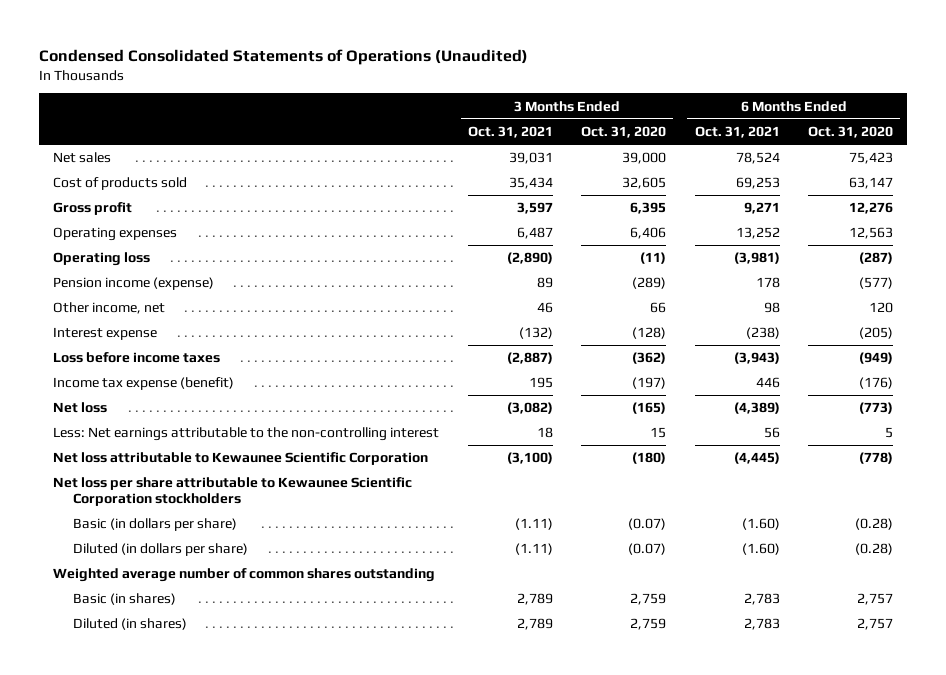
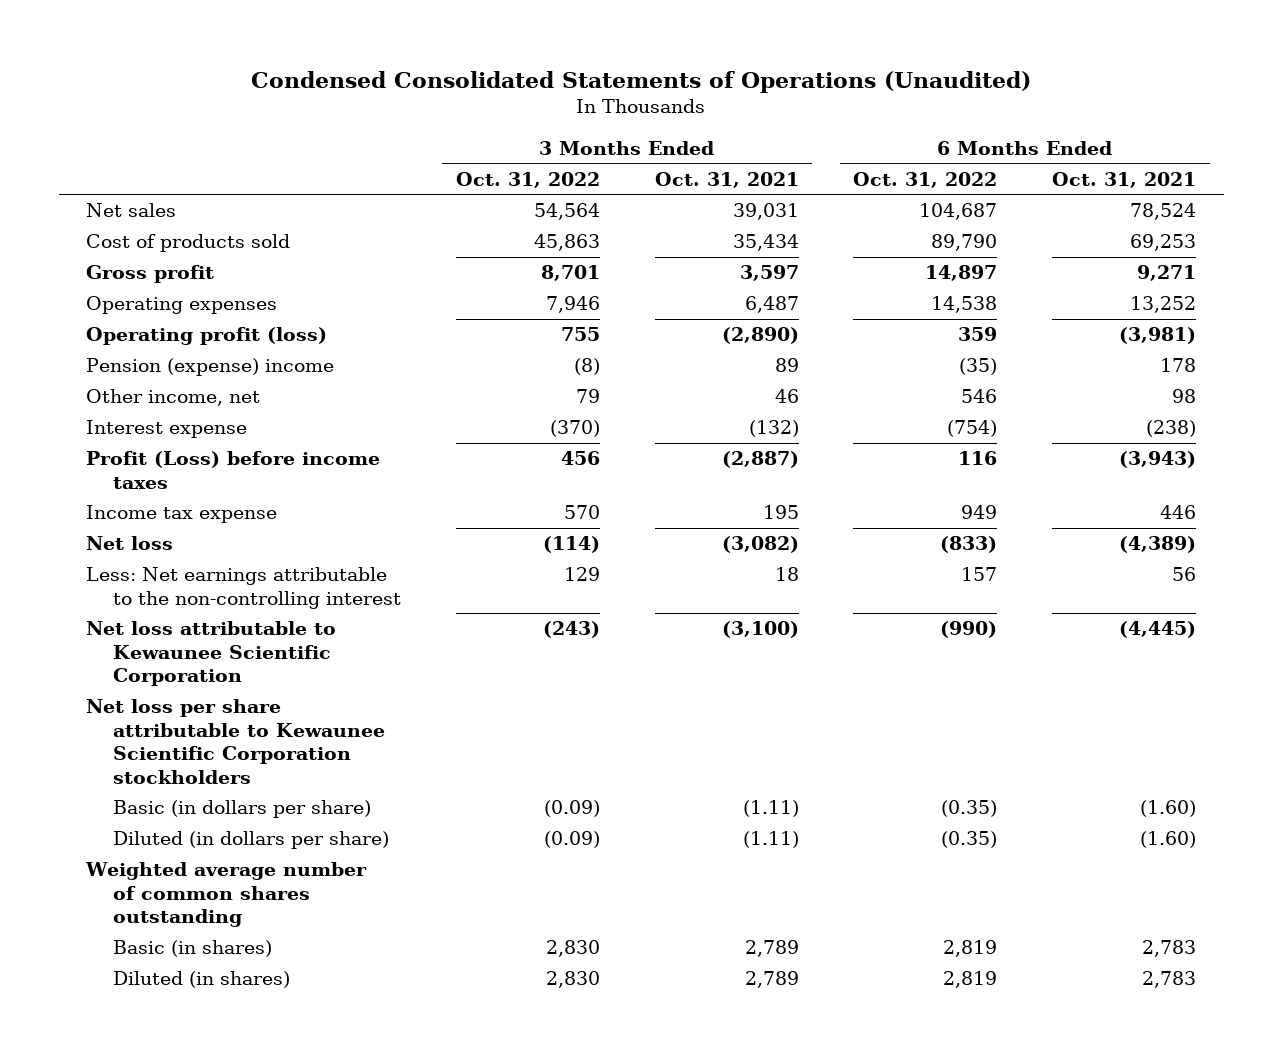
[581,125,667,138] Oct. 31, 2020 -> none
[807,125,893,138] Oct. 31, 2020 -> none
none -> [455,171,600,188] Oct. 31, 2022
none -> [853,171,998,188] Oct. 31, 2022
[53,252,151,267] Operating loss -> [86,327,328,346] Operating profit (loss)
[53,277,215,291] Pension income (expense) -> [86,358,335,377] Pension (expense) income
[53,352,221,364] Loss before income taxes -> [86,451,381,489] Profit (Loss) before income taxes
[53,377,235,391] Income tax expense (benefit) -> [86,505,278,524] Income tax expense

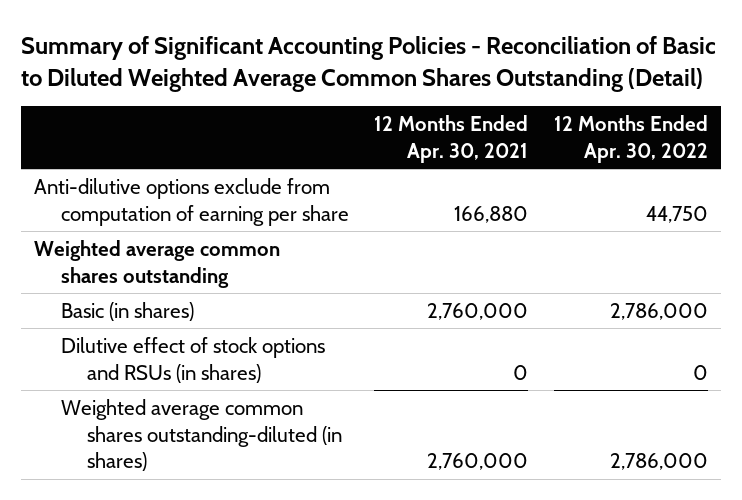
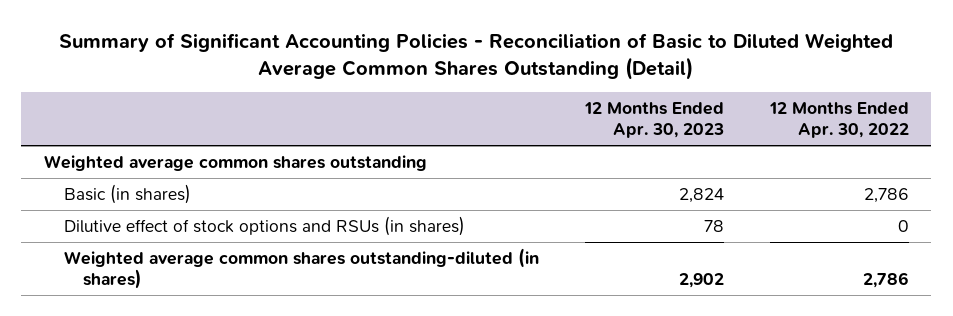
[374,115,529,164] 12 Months Ended Apr. 30, 2021 -> none
none -> [583,101,724,139] 12 Months Ended Apr. 30, 2023
[34,177,349,226] Anti-dilutive options exclude from computation of earning per share -> none
[610,302,709,320] 2,786,000 -> [863,187,909,203] 2,786
[610,453,709,471] 2,786,000 -> [862,272,909,289] 2,786

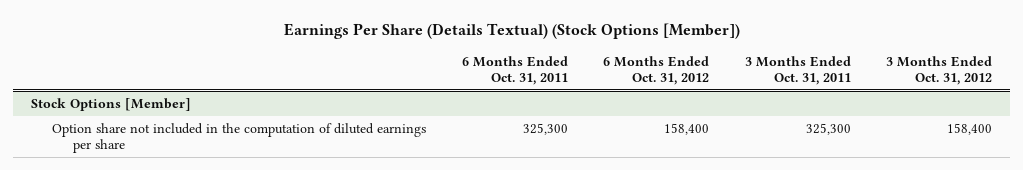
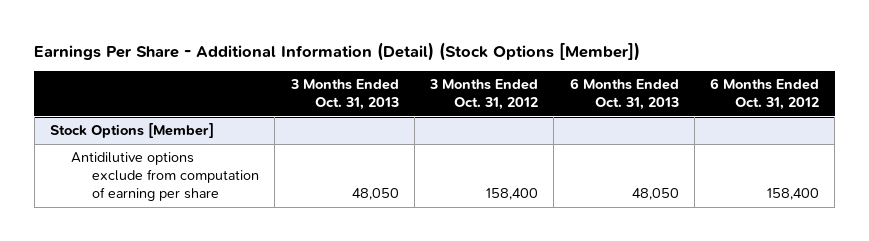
[283,22,740,39] Earnings Per Share (Details Textual) (Stock Options [Member]) -> [34,41,641,61] Earnings Per Share - Additional Information (Detail) (Stock Options [Member])
[461,55,568,85] 6 Months Ended Oct. 31, 2011 -> none
[744,55,851,85] 3 Months Ended Oct. 31, 2011 -> none
none -> [289,79,399,111] 3 Months Ended Oct. 31, 2013
none -> [569,78,679,111] 6 Months Ended Oct. 31, 2013
[52,122,427,154] Option share not included in the computation of diluted earnings per share -> [70,152,260,202] Antidilutive options exclude from computation of earning per share

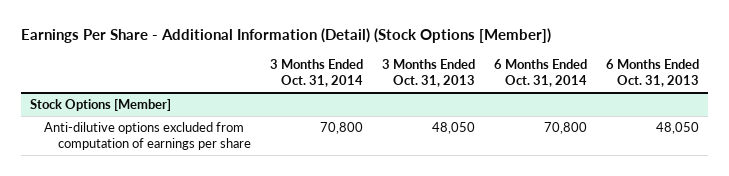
[429,79,539,111] 3 Months Ended Oct. 31, 2012 -> none
[709,78,819,111] 6 Months Ended Oct. 31, 2012 -> none
none -> [270,59,364,88] 3 Months Ended Oct. 31, 2014
none -> [493,59,587,88] 6 Months Ended Oct. 31, 2014
[70,152,260,202] Antidilutive options exclude from computation of earning per share -> [44,122,252,151] Anti-dilutive options excluded from computation of earnings per share

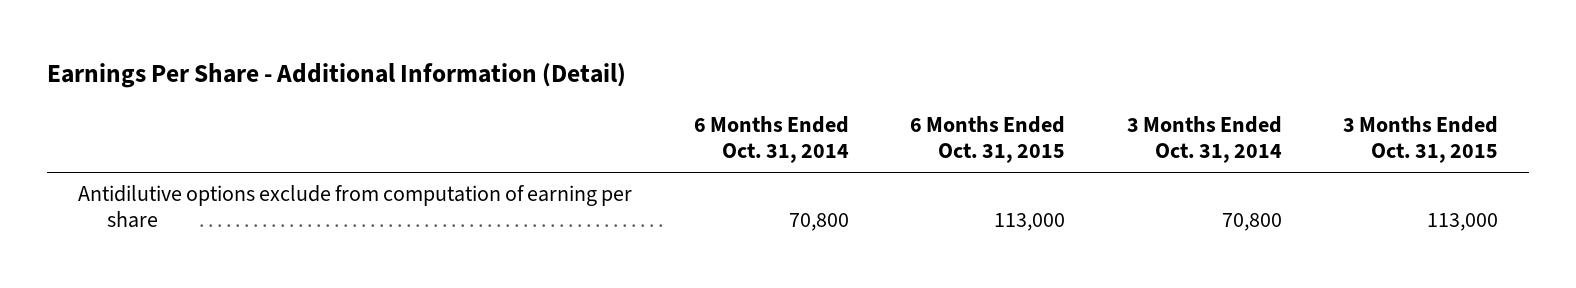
[20,28,551,44] Earnings Per Share - Additional Information (Detail) (Stock Options [Member]) -> [47,62,627,88] Earnings Per Share - Additional Information (Detail)
[382,59,476,88] 3 Months Ended Oct. 31, 2013 -> none
[605,59,699,88] 6 Months Ended Oct. 31, 2013 -> none
none -> [910,116,1066,164] 6 Months Ended Oct. 31, 2015
none -> [1343,116,1499,164] 3 Months Ended Oct. 31, 2015
[30,99,172,112] Stock Options [Member] -> none
[44,122,252,151] Anti-dilutive options excluded from computation of earnings per share -> [78,185,633,229] Antidilutive options exclude from computation of earning per share

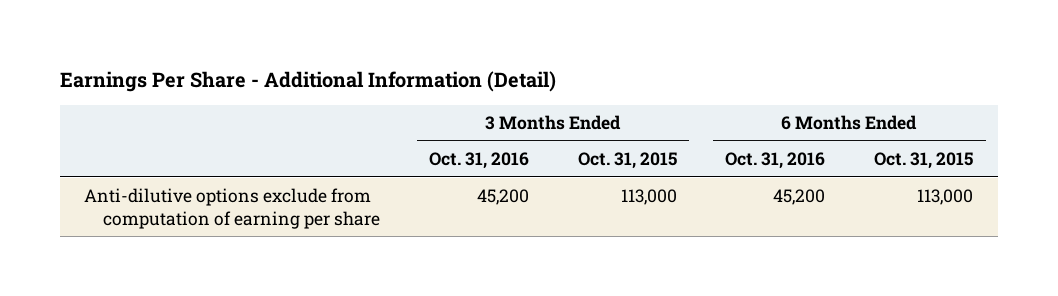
[693,116,849,164] 6 Months Ended Oct. 31, 2014 -> none
[1126,116,1282,164] 3 Months Ended Oct. 31, 2014 -> none
none -> [428,152,529,170] Oct. 31, 2016
none -> [725,152,826,170] Oct. 31, 2016
[78,185,633,229] Antidilutive options exclude from computation of earning per share -> [84,188,381,229] Anti-dilutive options exclude from computation of earning per share

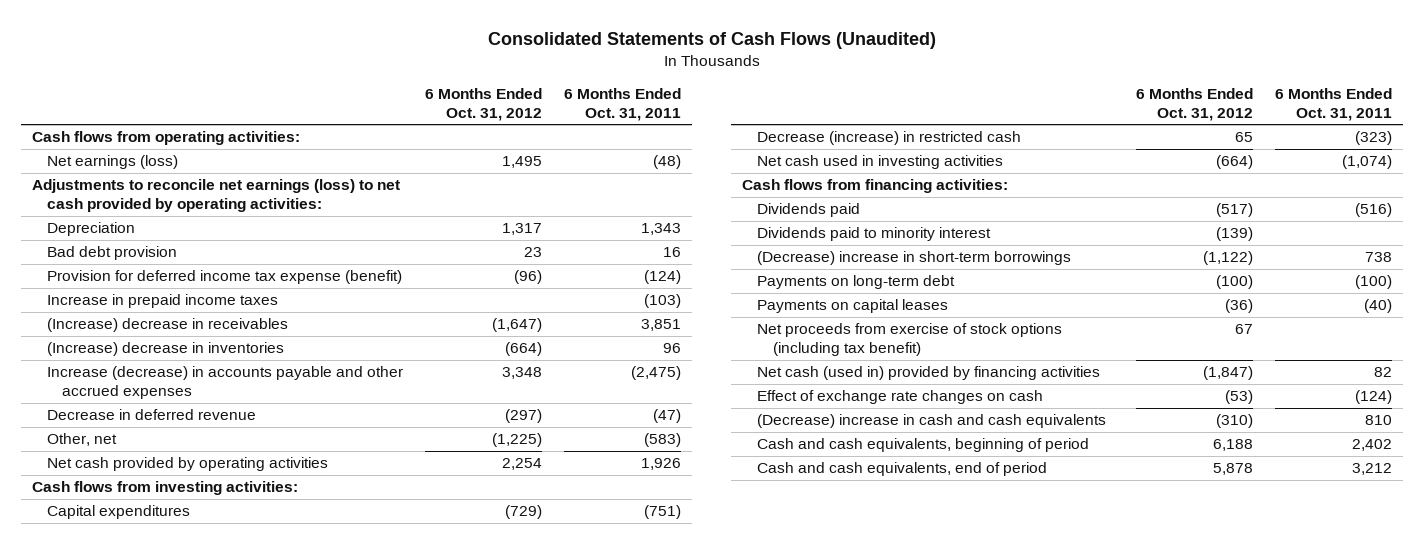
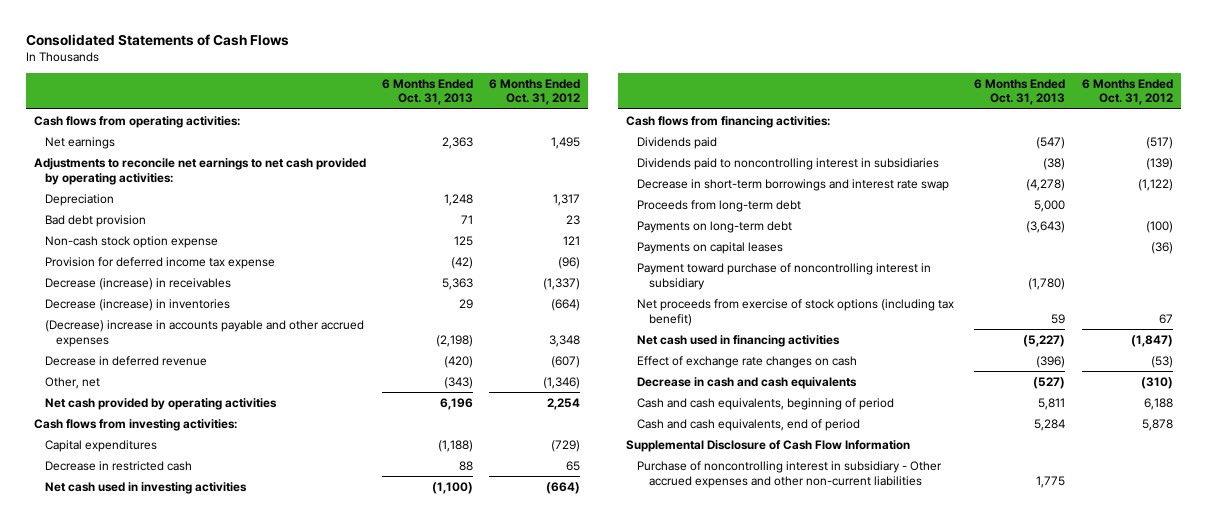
[487,31,936,49] Consolidated Statements of Cash Flows (Unaudited) -> [25,33,289,46] Consolidated Statements of Cash Flows
[564,88,682,121] 6 Months Ended Oct. 31, 2011 -> none
none -> [382,78,474,106] 6 Months Ended Oct. 31, 2013
[46,155,178,170] Net earnings (loss) -> [45,136,116,149] Net earnings
[31,179,400,212] Adjustments to reconcile net earnings (loss) to net cash provided by operating activities: -> [34,157,367,185] Adjustments to reconcile net earnings to net cash provided by operating activities:
[46,294,278,309] Increase in prepaid income taxes -> none
none -> [45,235,219,248] Non-cash stock option expense
[46,270,402,285] Provision for deferred income tax expense (benefit) -> [45,256,276,269] Provision for deferred income tax expense
[46,318,288,333] (Increase) decrease in receivables -> [45,277,232,290] Decrease (increase) in receivables
[492,318,543,333] (1,647) -> [543,277,581,290] (1,337)
[46,342,284,357] (Increase) decrease in inventories -> [45,298,231,311] Decrease (increase) in inventories
[46,366,403,399] Increase (decrease) in accounts payable and other accrued expenses -> [45,319,365,347] (Decrease) increase in accounts payable and other accrued expenses
[505,409,543,424] (297) -> [551,355,581,368] (607)
[492,433,543,448] (1,225) -> [543,376,581,389] (1,346)
[757,131,1022,146] Decrease (increase) in restricted cash -> [45,460,193,471] Decrease in restricted cash
[757,227,992,242] Dividends paid to minority interest -> [637,157,940,170] Dividends paid to noncontrolling interest in subsidiaries
[757,251,1072,266] (Decrease) increase in short-term borrowings -> [637,178,950,191] Decrease in short-term borrowings and interest rate swap
none -> [637,199,802,212] Proceeds from long-term debt
none -> [637,262,932,290] Payment toward purchase of noncontrolling interest in subsidiary
[757,366,1101,381] Net cash (used in) provided by financing activities -> [637,334,841,347] Net cash used in financing activities
[757,414,1107,429] (Decrease) increase in cash and cash equivalents -> [637,376,858,389] Decrease in cash and cash equivalents
none -> [626,439,911,452] Supplemental Disclosure of Cash Flow Information
none -> [637,460,943,488] Purchase of noncontrolling interest in subsidiary - Other accrued expenses and other non-current liabilities

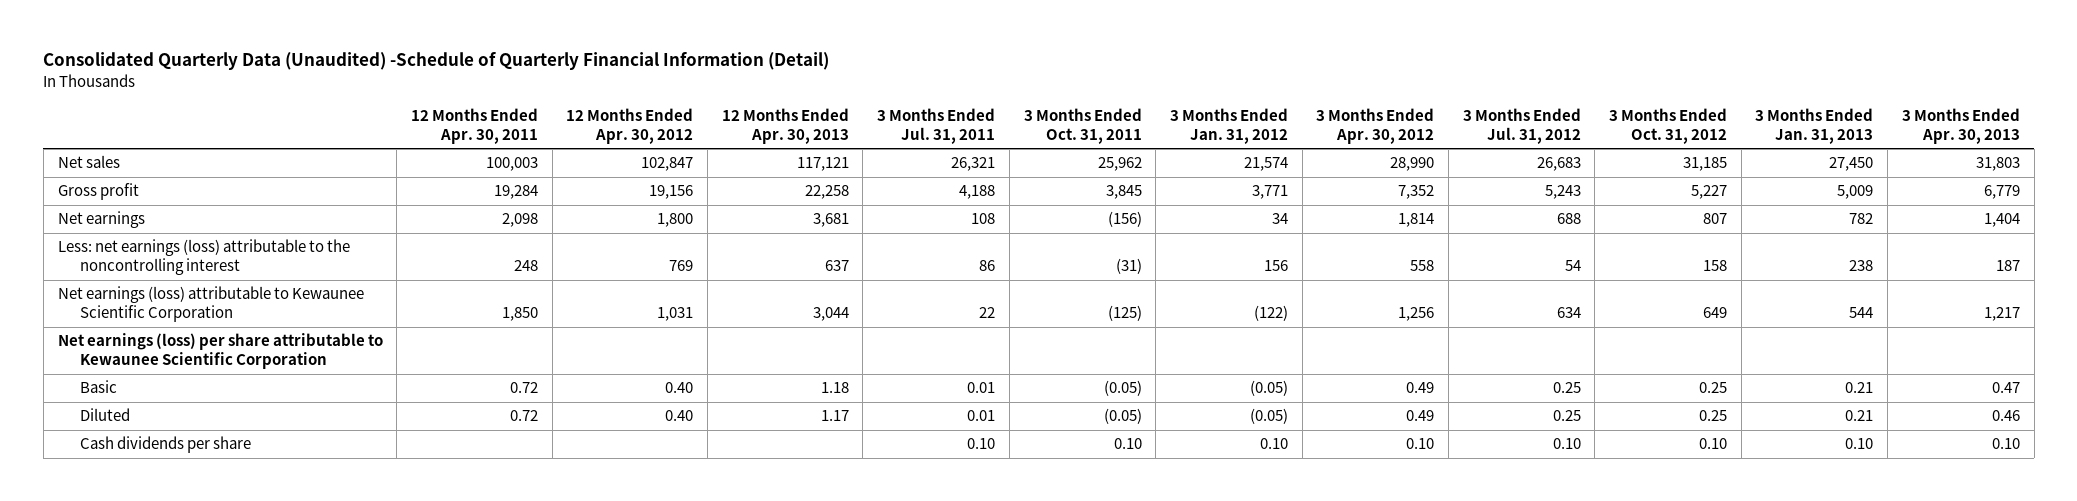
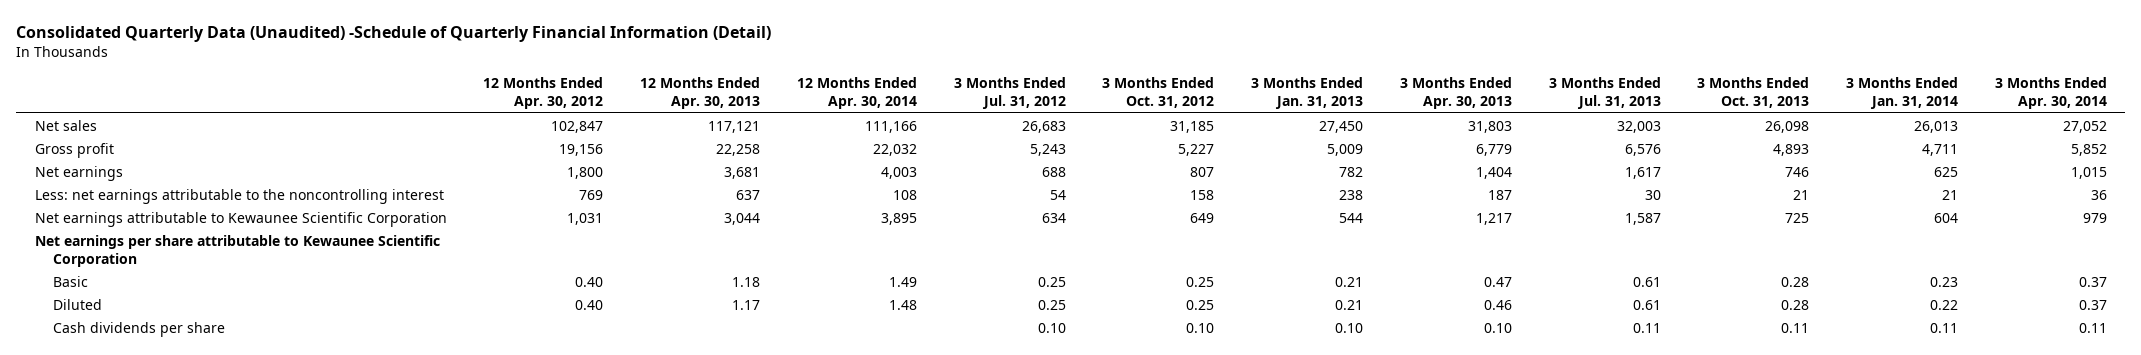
[410,107,538,144] 12 Months Ended Apr. 30, 2011 -> none
[877,107,996,144] 3 Months Ended Jul. 31, 2011 -> none
[1023,107,1142,144] 3 Months Ended Oct. 31, 2011 -> none
[1169,107,1288,144] 3 Months Ended Jan. 31, 2012 -> none
[1316,107,1435,144] 3 Months Ended Apr. 30, 2012 -> none
none -> [796,76,917,110] 12 Months Ended Apr. 30, 2014
none -> [1548,76,1661,110] 3 Months Ended Jul. 31, 2013
none -> [1697,76,1810,109] 3 Months Ended Oct. 31, 2013
none -> [1846,76,1959,110] 3 Months Ended Jan. 31, 2014
none -> [1994,76,2107,110] 3 Months Ended Apr. 30, 2014
[57,239,350,276] Less: net earnings (loss) attributable to the noncontrolling interest -> [34,188,444,204] Less: net earnings attributable to the noncontrolling interest
[57,286,364,323] Net earnings (loss) attributable to Kewaunee Scientific Corporation -> [34,211,447,227] Net earnings attributable to Kewaunee Scientific Corporation
[57,333,383,370] Net earnings (loss) per share attributable to Kewaunee Scientific Corporation -> [34,234,440,267] Net earnings per share attributable to Kewaunee Scientific Corporation

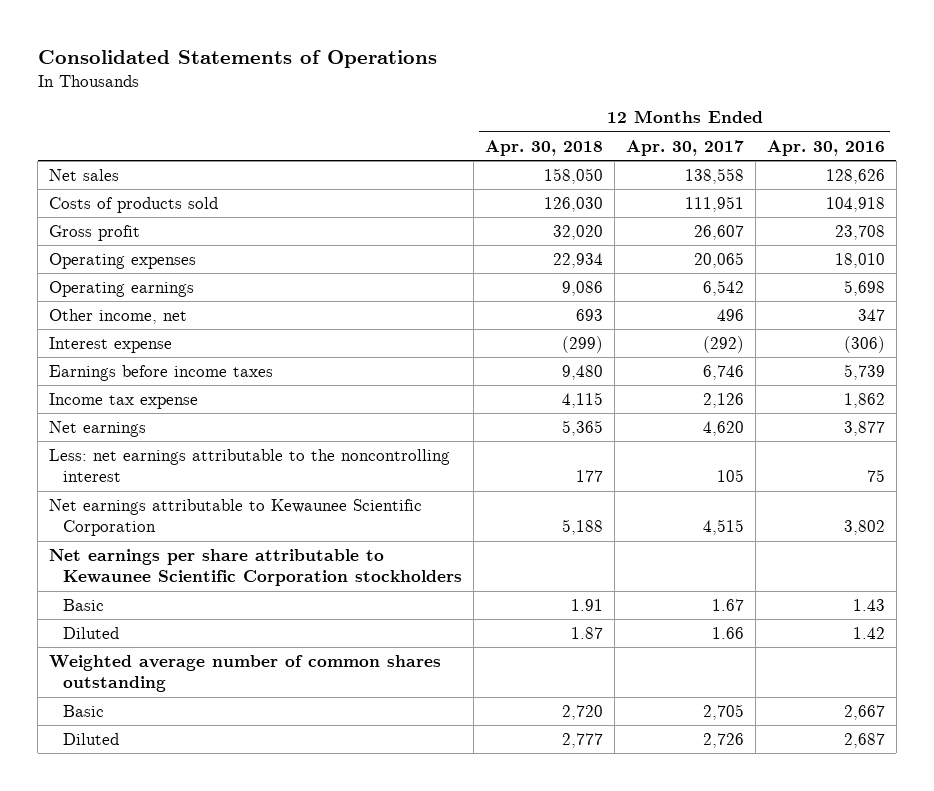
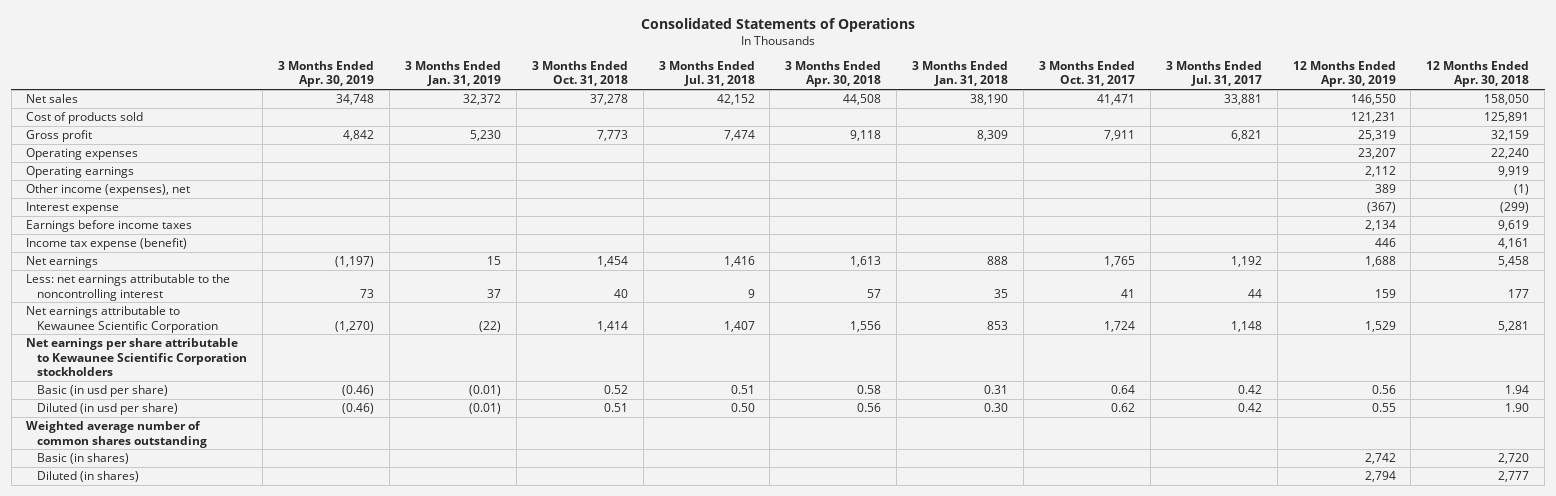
[625,139,744,156] Apr. 30, 2017 -> none
[766,139,885,156] Apr. 30, 2016 -> none
none -> [278,60,375,88] 3 Months Ended Apr. 30, 2019
none -> [404,60,501,87] 3 Months Ended Jan. 31, 2019
none -> [531,60,628,87] 3 Months Ended Oct. 31, 2018
none -> [658,60,755,87] 3 Months Ended Jul. 31, 2018
none -> [785,60,882,88] 3 Months Ended Apr. 30, 2018
none -> [912,60,1009,87] 3 Months Ended Jan. 31, 2018
none -> [1038,60,1135,87] 3 Months Ended Oct. 31, 2017
none -> [1165,60,1262,87] 3 Months Ended Jul. 31, 2017
none -> [1292,60,1396,88] 12 Months Ended Apr. 30, 2019
[49,196,219,213] Costs of products sold -> [26,112,144,125] Cost of products sold
[543,196,603,212] 126,030 -> [1484,112,1530,124] 125,891
[552,224,603,240] 32,020 -> [1491,130,1530,142] 32,159
[552,252,603,268] 22,934 -> [1491,148,1530,160] 22,240
[561,280,603,296] 9,086 -> [1498,166,1530,178] 9,919
[49,308,188,324] Other income, net -> [26,184,191,197] Other income (expenses), net
[575,308,603,321] 693 -> [1514,184,1530,196] (1)
[561,364,603,380] 9,480 -> [1498,220,1530,232] 9,619
[49,392,199,409] Income tax expense -> [26,238,188,251] Income tax expense (benefit)
[561,391,603,408] 4,115 -> [1498,238,1530,250] 4,161
[561,419,603,436] 5,365 -> [1498,256,1530,268] 5,458
[561,519,603,536] 5,188 -> [1498,320,1530,332] 5,281
[62,598,104,611] Basic -> [37,385,169,398] Basic (in usd per share)
[570,598,603,611] 1.91 -> [1505,385,1530,395] 1.94
[62,626,119,639] Diluted -> [37,403,179,416] Diluted (in usd per share)
[570,626,603,639] 1.87 -> [1505,403,1530,413] 1.90
[62,704,104,717] Basic -> [37,453,130,465] Basic (in shares)
[62,732,119,745] Diluted -> [37,471,140,483] Diluted (in shares)

